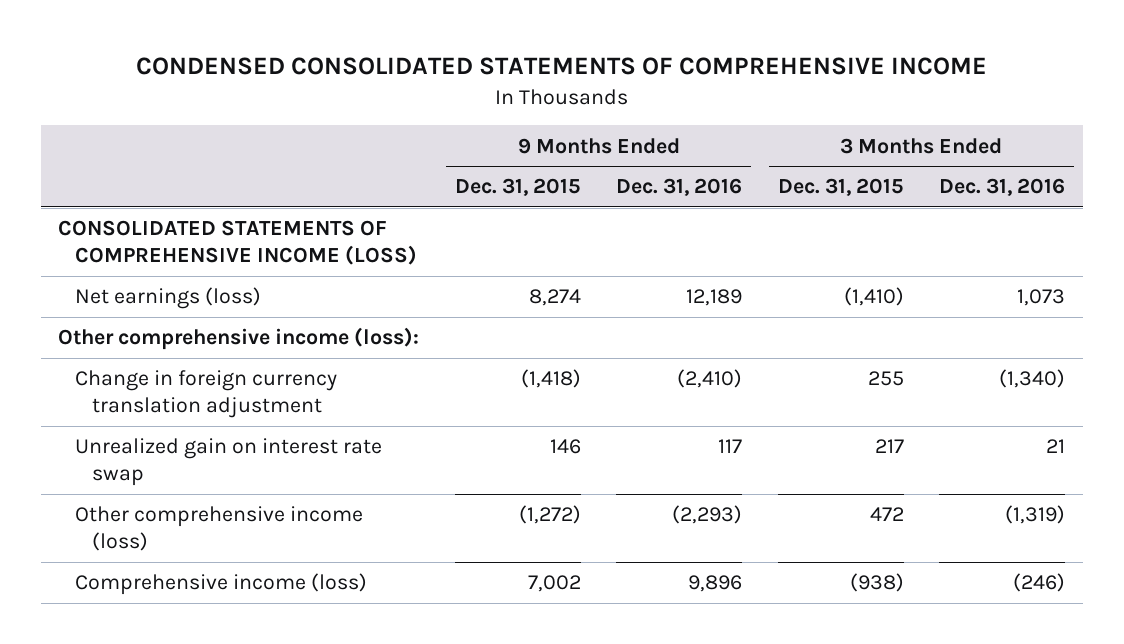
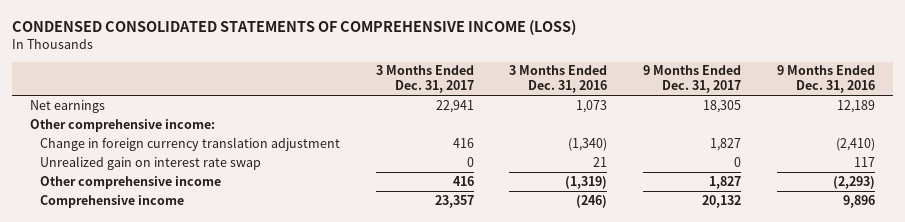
[135,57,987,76] CONDENSED CONSOLIDATED STATEMENTS OF COMPREHENSIVE INCOME -> [12,19,577,35] CONDENSED CONSOLIDATED STATEMENTS OF COMPREHENSIVE INCOME (LOSS)
[454,178,581,197] Dec. 31, 2015 -> none
[777,178,904,197] Dec. 31, 2015 -> none
none -> [375,65,474,94] 3 Months Ended Dec. 31, 2017
none -> [643,65,742,94] 9 Months Ended Dec. 31, 2017
[58,220,418,266] CONSOLIDATED STATEMENTS OF COMPREHENSIVE INCOME (LOSS) -> none
[75,287,262,310] Net earnings (loss) -> [30,99,106,113] Net earnings
[58,327,420,351] Other comprehensive income (loss): -> [30,118,216,132] Other comprehensive income:
[75,506,364,552] Other comprehensive income (loss) -> [40,175,222,189] Other comprehensive income
[75,573,368,596] Comprehensive income (loss) -> [40,194,185,208] Comprehensive income

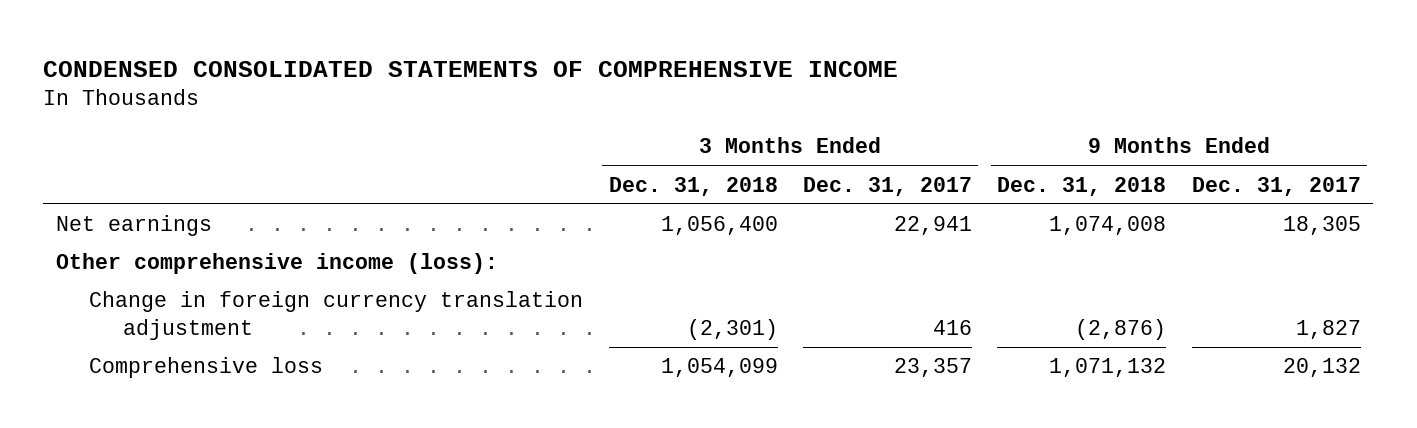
[12,19,577,35] CONDENSED CONSOLIDATED STATEMENTS OF COMPREHENSIVE INCOME (LOSS) -> [43,60,899,77] CONDENSED CONSOLIDATED STATEMENTS OF COMPREHENSIVE INCOME
[509,65,608,94] 3 Months Ended Dec. 31, 2016 -> none
[776,65,875,94] 9 Months Ended Dec. 31, 2016 -> none
none -> [608,176,778,196] Dec. 31, 2018
none -> [997,176,1167,196] Dec. 31, 2018
[30,118,216,132] Other comprehensive income: -> [56,253,499,275] Other comprehensive income (loss):
[40,155,262,170] Unrealized gain on interest rate swap -> none
[40,175,222,189] Other comprehensive income -> none
[40,194,185,208] Comprehensive income -> [89,357,324,379] Comprehensive loss

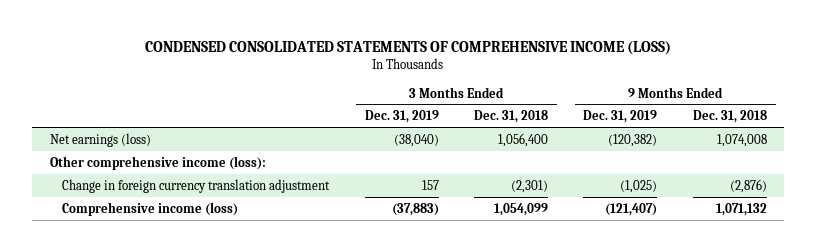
[43,60,899,77] CONDENSED CONSOLIDATED STATEMENTS OF COMPREHENSIVE INCOME -> [145,41,672,56] CONDENSED CONSOLIDATED STATEMENTS OF COMPREHENSIVE INCOME (LOSS)
[803,176,973,196] Dec. 31, 2017 -> none
[1191,176,1361,196] Dec. 31, 2017 -> none
none -> [364,110,439,124] Dec. 31, 2019
none -> [583,110,658,124] Dec. 31, 2019
[56,215,213,237] Net earnings -> [49,132,151,147] Net earnings (loss)
[89,357,324,379] Comprehensive loss -> [62,201,239,216] Comprehensive income (loss)

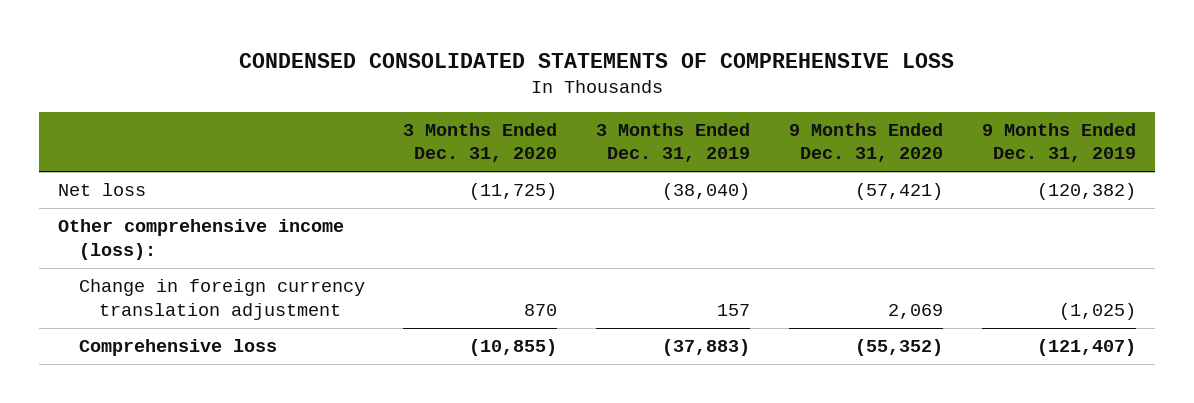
[145,41,672,56] CONDENSED CONSOLIDATED STATEMENTS OF COMPREHENSIVE INCOME (LOSS) -> [238,52,954,68] CONDENSED CONSOLIDATED STATEMENTS OF COMPREHENSIVE LOSS
[474,110,549,124] Dec. 31, 2018 -> none
[692,110,767,124] Dec. 31, 2018 -> none
none -> [403,122,558,163] 3 Months Ended Dec. 31, 2020
none -> [788,122,943,163] 9 Months Ended Dec. 31, 2020
[49,132,151,147] Net earnings (loss) -> [58,183,147,197] Net loss
[62,201,239,216] Comprehensive income (loss) -> [78,339,277,357] Comprehensive loss

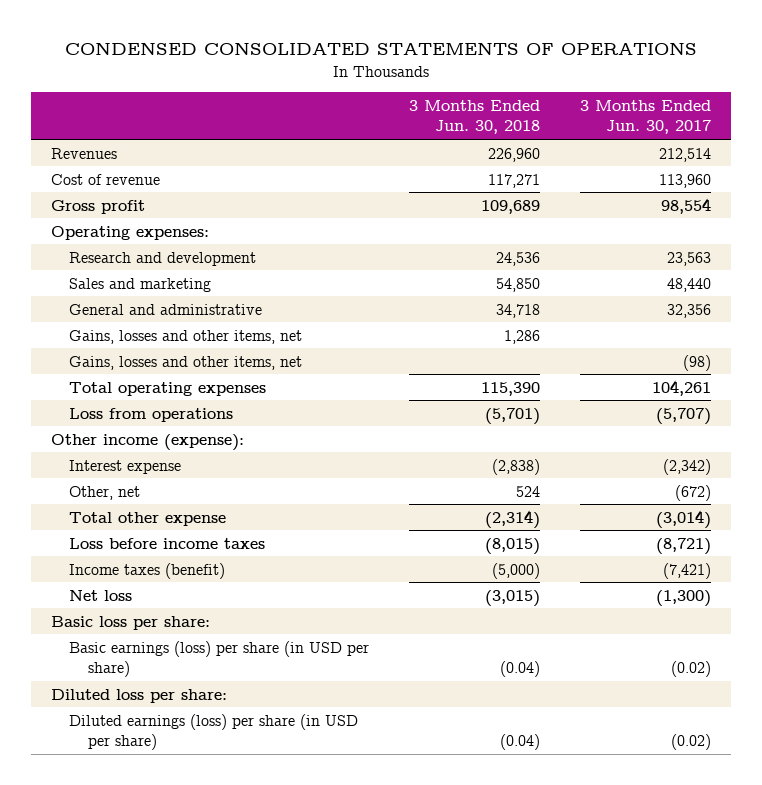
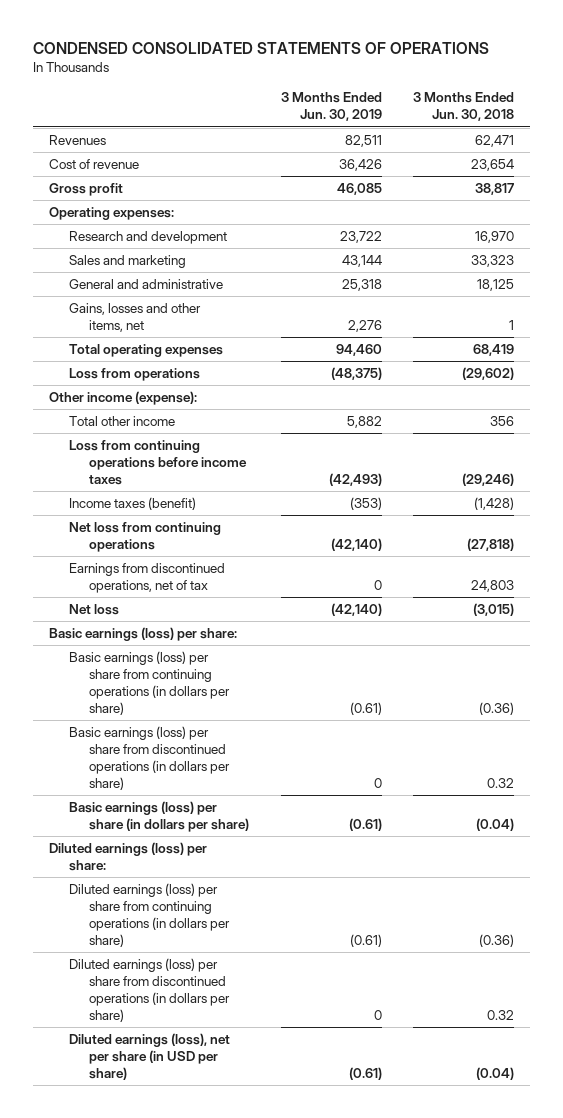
[579,99,711,135] 3 Months Ended Jun. 30, 2017 -> none
none -> [280,92,382,122] 3 Months Ended Jun. 30, 2019
[488,147,541,162] 226,960 -> [474,135,514,148] 62,471
[488,173,541,188] 117,271 -> [470,159,514,172] 23,654
[481,199,541,214] 109,689 -> [474,183,514,196] 38,817
[69,355,303,370] Gains, losses and other items, net -> none
[496,251,541,266] 24,536 -> [474,231,514,244] 16,970
[496,277,541,292] 54,850 -> [470,255,514,268] 33,323
[496,303,541,318] 34,718 -> [476,279,514,292] 18,125
[504,329,541,344] 1,286 -> [508,320,514,331] 1
[481,381,541,396] 115,390 -> [472,344,514,357] 68,419
[485,407,541,425] (5,701) -> [461,367,514,381] (29,602)
[69,459,182,474] Interest expense -> none
[69,485,141,500] Other, net -> none
[69,511,227,526] Total other expense -> [69,416,176,427] Total other income
[485,509,541,529] (2,314) -> [489,416,514,427] 356
[69,537,266,549] Loss before income taxes -> [69,440,248,486] Loss from continuing operations before income taxes
[485,537,541,555] (8,015) -> [461,473,514,487] (29,246)
[492,562,541,579] (5,000) -> [473,497,514,511] (1,428)
none -> [69,522,222,553] Net loss from continuing operations
none -> [69,563,226,594] Earnings from discontinued operations, net of tax
[50,615,210,630] Basic loss per share: -> [48,627,237,642] Basic earnings (loss) per share:
none -> [69,651,231,715] Basic earnings (loss) per share from continuing operations (in dollars per share)
none -> [69,726,231,790] Basic earnings (loss) per share from discontinued operations (in dollars per share)
[69,640,370,678] Basic earnings (loss) per share (in USD per share) -> [69,801,250,833] Basic earnings (loss) per share (in dollars per share)
[50,688,227,703] Diluted loss per share: -> [48,842,207,872] Diluted earnings (loss) per share:
none -> [69,883,231,947] Diluted earnings (loss) per share from continuing operations (in dollars per share)
none -> [69,958,231,1022] Diluted earnings (loss) per share from discontinued operations (in dollars per share)
[69,713,359,751] Diluted earnings (loss) per share (in USD per share) -> [69,1033,231,1081] Diluted earnings (loss), net per share (in USD per share)

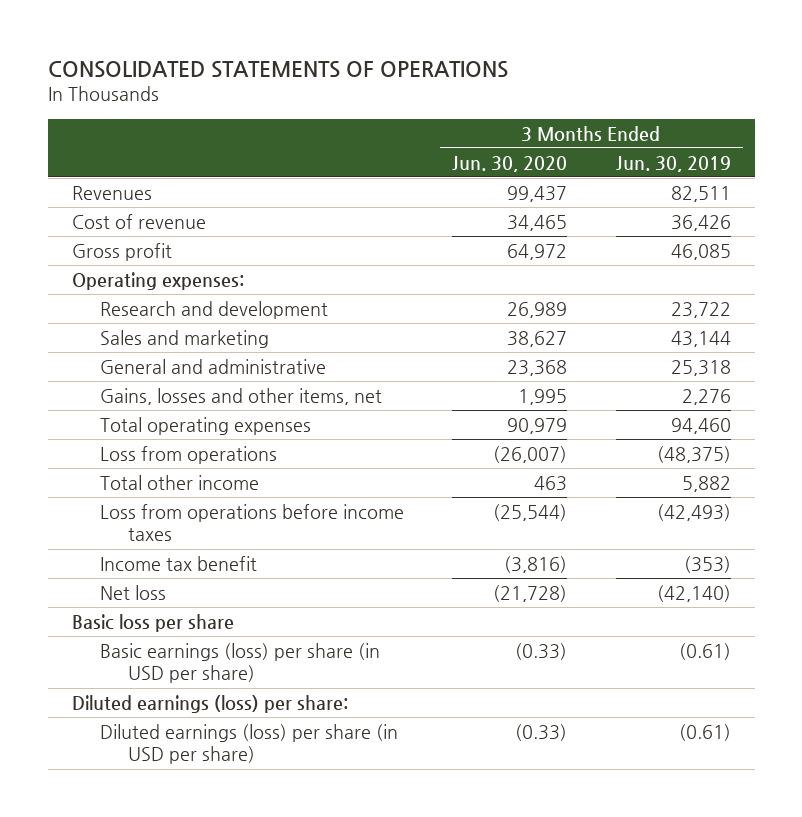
[33,41,490,54] CONDENSED CONSOLIDATED STATEMENTS OF OPERATIONS -> [47,60,508,78] CONSOLIDATED STATEMENTS OF OPERATIONS
[412,92,514,122] 3 Months Ended Jun. 30, 2018 -> none
none -> [452,155,568,172] Jun. 30, 2020
[48,391,197,406] Other income (expense): -> none
[69,522,222,553] Net loss from continuing operations -> none
[69,563,226,594] Earnings from discontinued operations, net of tax -> none
[69,440,248,486] Loss from continuing operations before income taxes -> [99,503,404,542] Loss from operations before income taxes
[69,497,197,511] Income taxes (benefit) -> [99,555,257,571] Income tax benefit
[69,651,231,715] Basic earnings (loss) per share from continuing operations (in dollars per share) -> none
[69,726,231,790] Basic earnings (loss) per share from discontinued operations (in dollars per share) -> none
[48,627,237,642] Basic earnings (loss) per share: -> [71,613,234,632] Basic loss per share
[69,801,250,833] Basic earnings (loss) per share (in dollars per share) -> [99,642,380,684] Basic earnings (loss) per share (in USD per share)
[69,883,231,947] Diluted earnings (loss) per share from continuing operations (in dollars per share) -> none
[69,958,231,1022] Diluted earnings (loss) per share from discontinued operations (in dollars per share) -> none
[69,1033,231,1081] Diluted earnings (loss), net per share (in USD per share) -> [99,723,398,765] Diluted earnings (loss) per share (in USD per share)

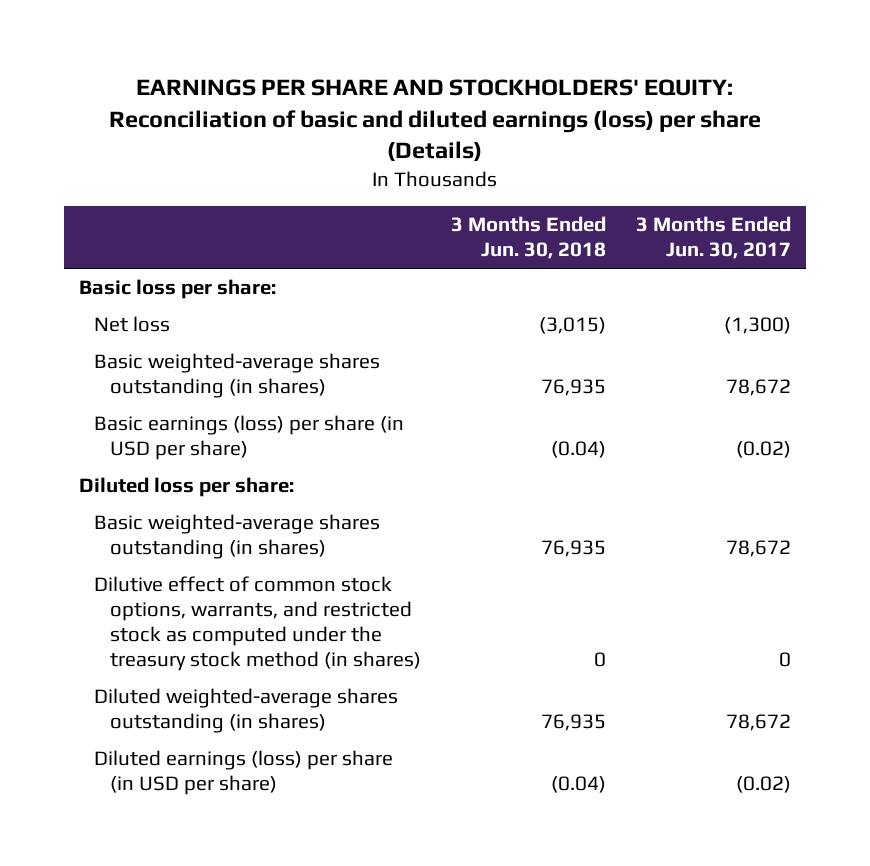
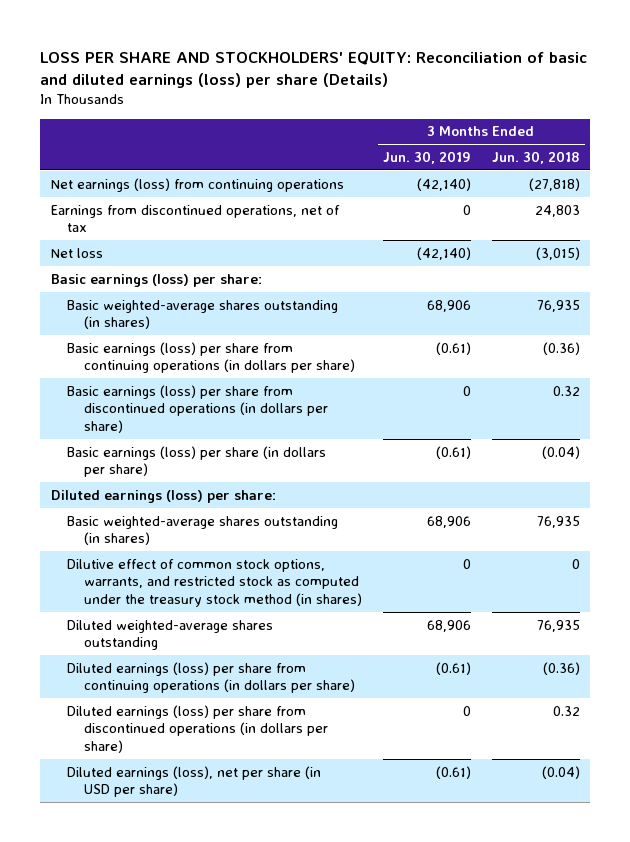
[108,79,761,162] EARNINGS PER SHARE AND STOCKHOLDERS' EQUITY: Reconciliation of basic and diluted earnings (loss) per share (Details) -> [40,51,588,88] LOSS PER SHARE AND STOCKHOLDERS' EQUITY: Reconciliation of basic and diluted earnings (loss) per share (Details)
[636,216,792,260] 3 Months Ended Jun. 30, 2017 -> none
none -> [382,150,471,164] Jun. 30, 2019
[78,279,276,300] Basic loss per share: -> none
none -> [50,177,344,192] Net earnings (loss) from continuing operations
none -> [50,204,340,233] Earnings from discontinued operations, net of tax
none -> [50,273,262,287] Basic earnings (loss) per share:
none -> [67,341,355,374] Basic earnings (loss) per share from continuing operations (in dollars per share)
none -> [67,384,328,434] Basic earnings (loss) per share from discontinued operations (in dollars per share)
[94,415,405,461] Basic earnings (loss) per share (in USD per share) -> [67,445,327,478] Basic earnings (loss) per share (in dollars per share)
[78,477,294,498] Diluted loss per share: -> [50,489,276,503] Diluted earnings (loss) per share:
[94,688,399,734] Diluted weighted-average shares outstanding (in shares) -> [67,619,274,651] Diluted weighted-average shares outstanding
none -> [67,661,355,694] Diluted earnings (loss) per share from continuing operations (in dollars per share)
none -> [67,704,328,754] Diluted earnings (loss) per share from discontinued operations (in dollars per share)
[94,750,394,796] Diluted earnings (loss) per share (in USD per share) -> [67,765,322,798] Diluted earnings (loss), net per share (in USD per share)

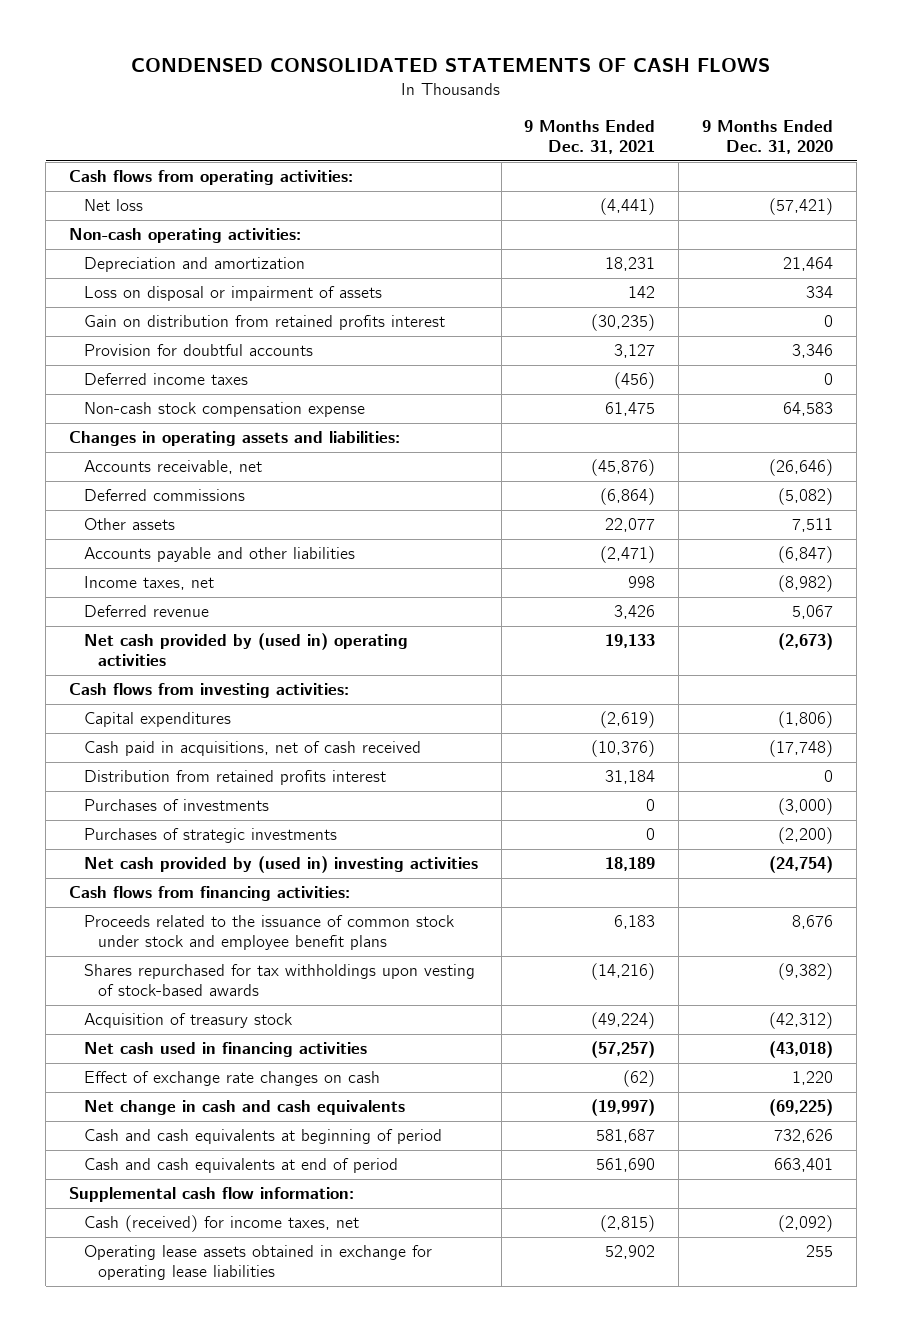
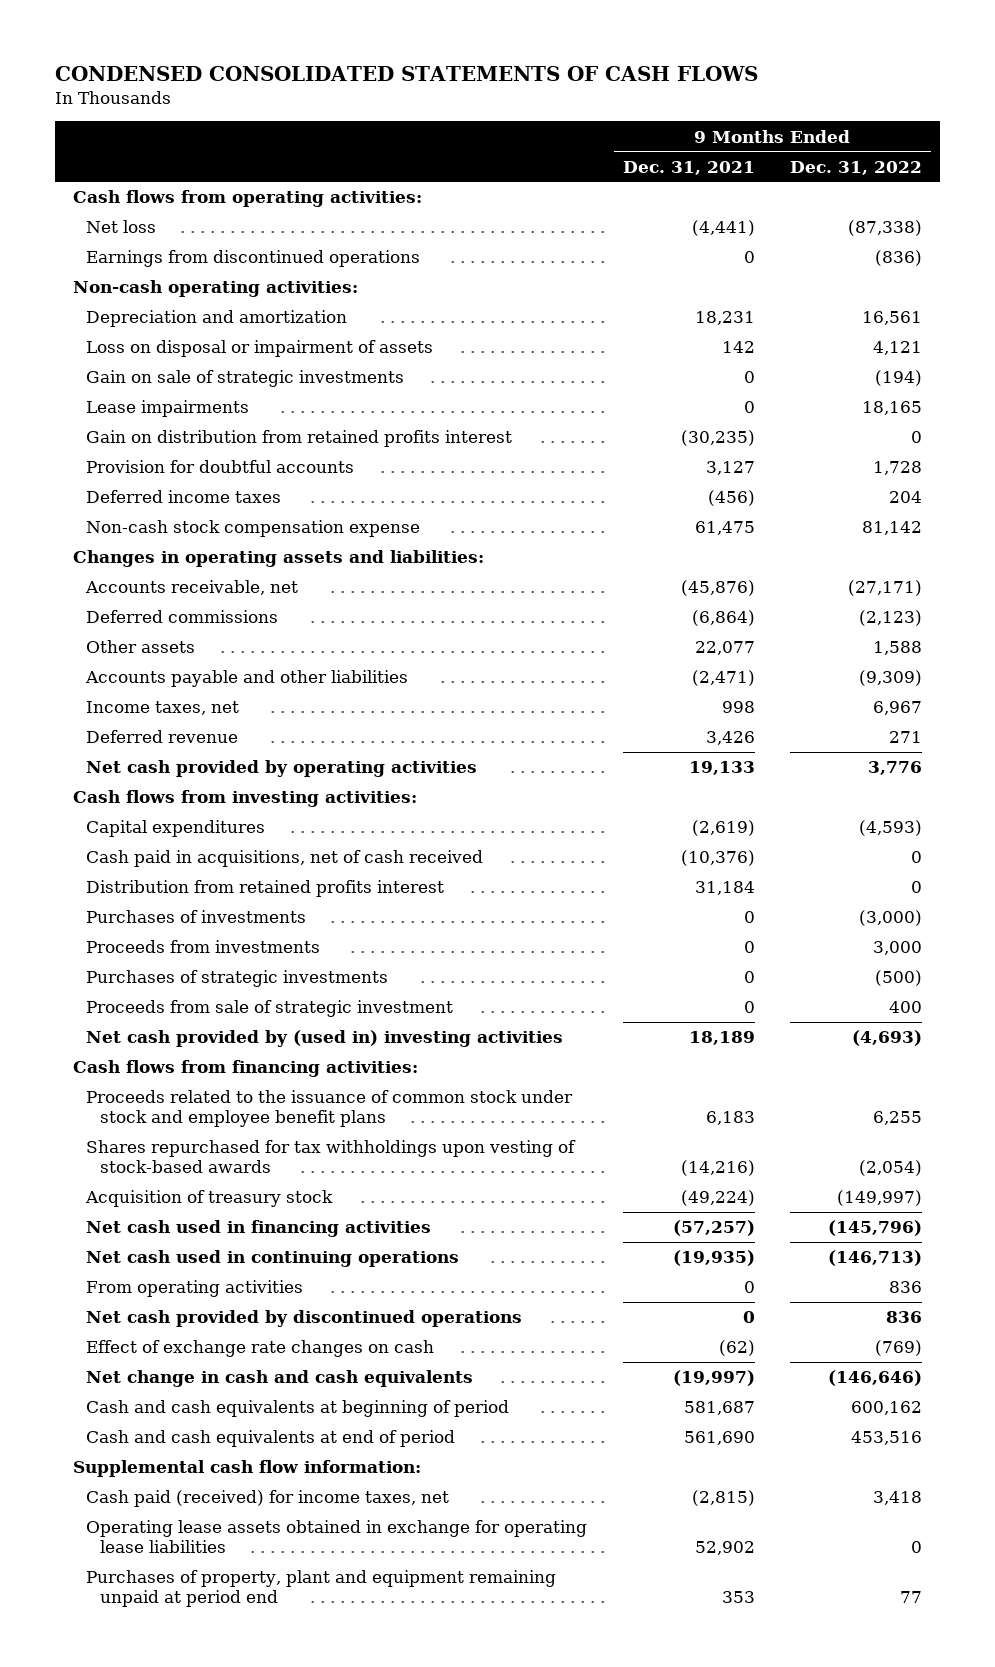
[702,120,834,154] 9 Months Ended Dec. 31, 2020 -> none
none -> [789,160,922,175] Dec. 31, 2022
none -> [86,250,421,268] Earnings from discontinued operations
none -> [86,370,405,388] Gain on sale of strategic investments
none -> [86,400,250,418] Lease impairments
[83,633,408,666] Net cash provided by (used in) operating activities -> [86,760,478,778] Net cash provided by operating activities
none -> [86,940,321,954] Proceeds from investments
none -> [86,1000,454,1018] Proceeds from sale of strategic investment
none -> [86,1250,460,1268] Net cash used in continuing operations
none -> [86,1280,304,1298] From operating activities
none -> [86,1310,523,1328] Net cash provided by discontinued operations
[83,1215,359,1233] Cash (received) for income taxes, net -> [86,1490,450,1508] Cash paid (received) for income taxes, net
none -> [86,1570,557,1608] Purchases of property, plant and equipment remaining unpaid at period end

